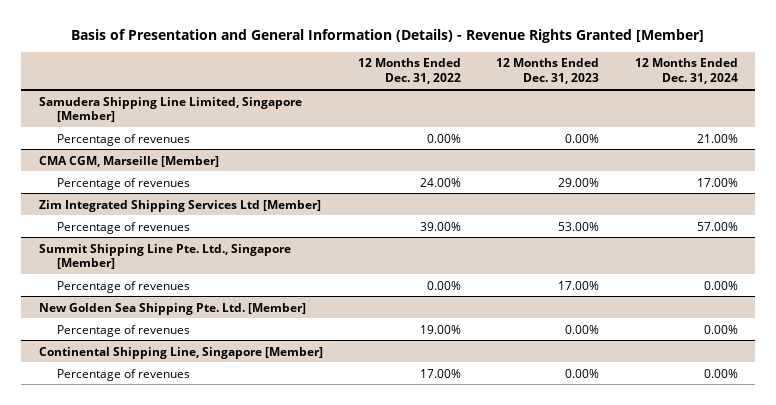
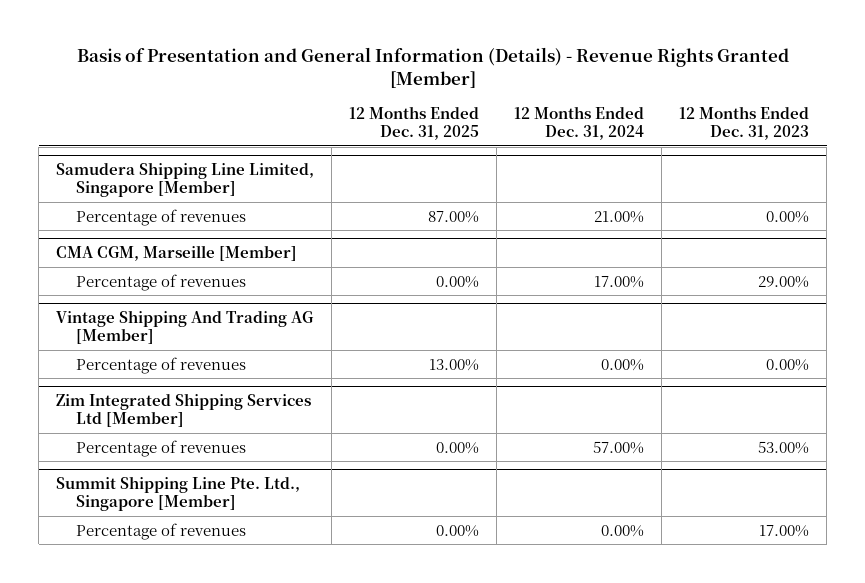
[357,58,461,85] 12 Months Ended Dec. 31, 2022 -> none
none -> [349,106,480,140] 12 Months Ended Dec. 31, 2025
none -> [56,310,315,345] Vintage Shipping And Trading AG [Member]
none -> [75,356,246,374] Percentage of revenues
[38,302,306,315] New Golden Sea Shipping Pte. Ltd. [Member] -> none
[57,324,191,337] Percentage of revenues -> none
[38,346,323,359] Continental Shipping Line, Singapore [Member] -> none
[57,368,191,381] Percentage of revenues -> none

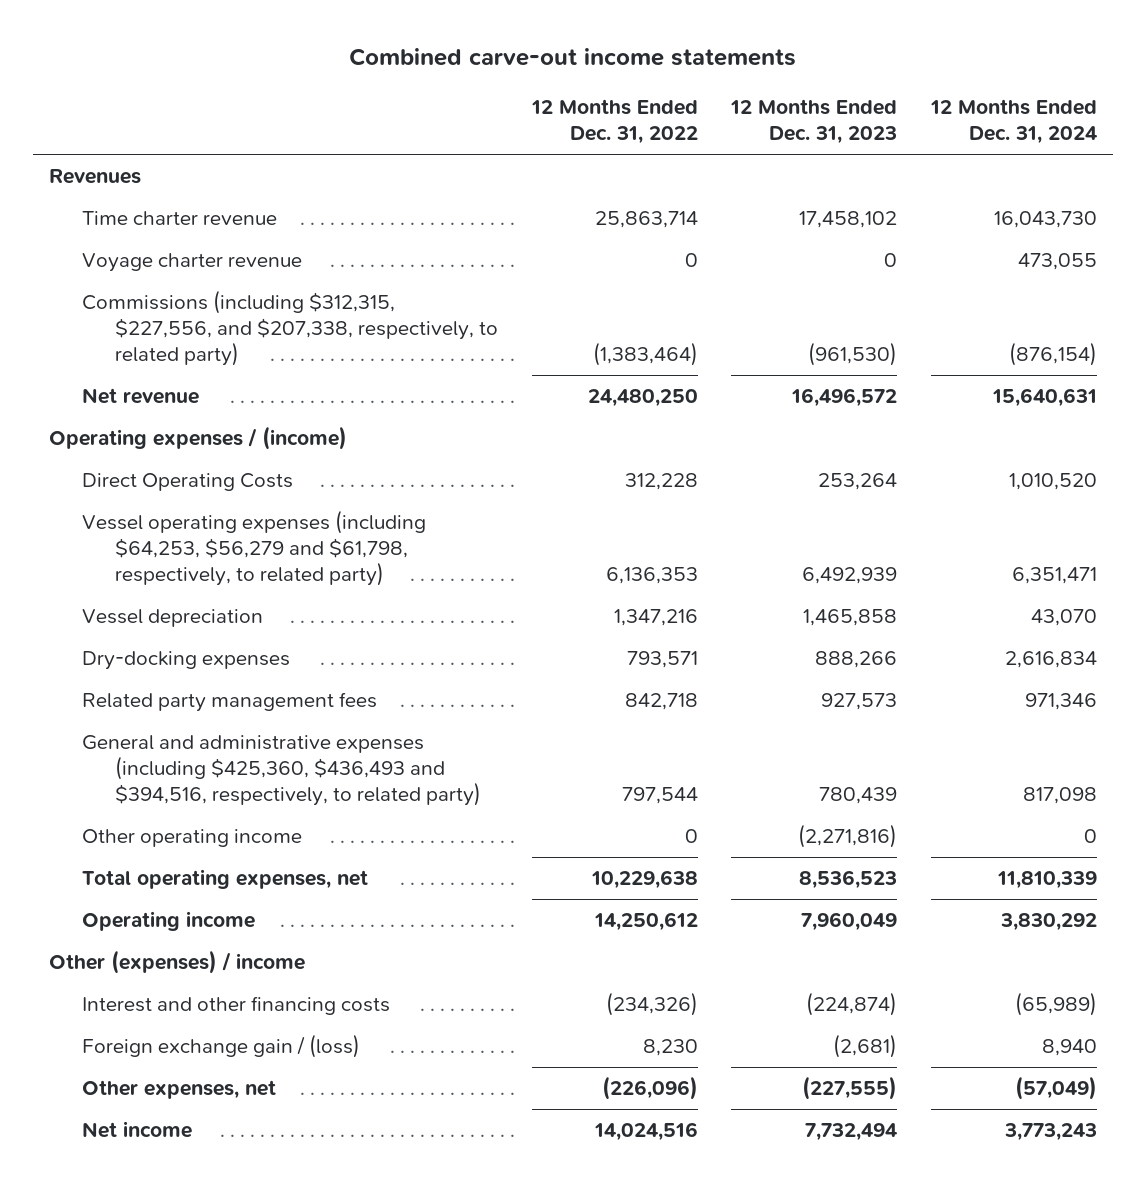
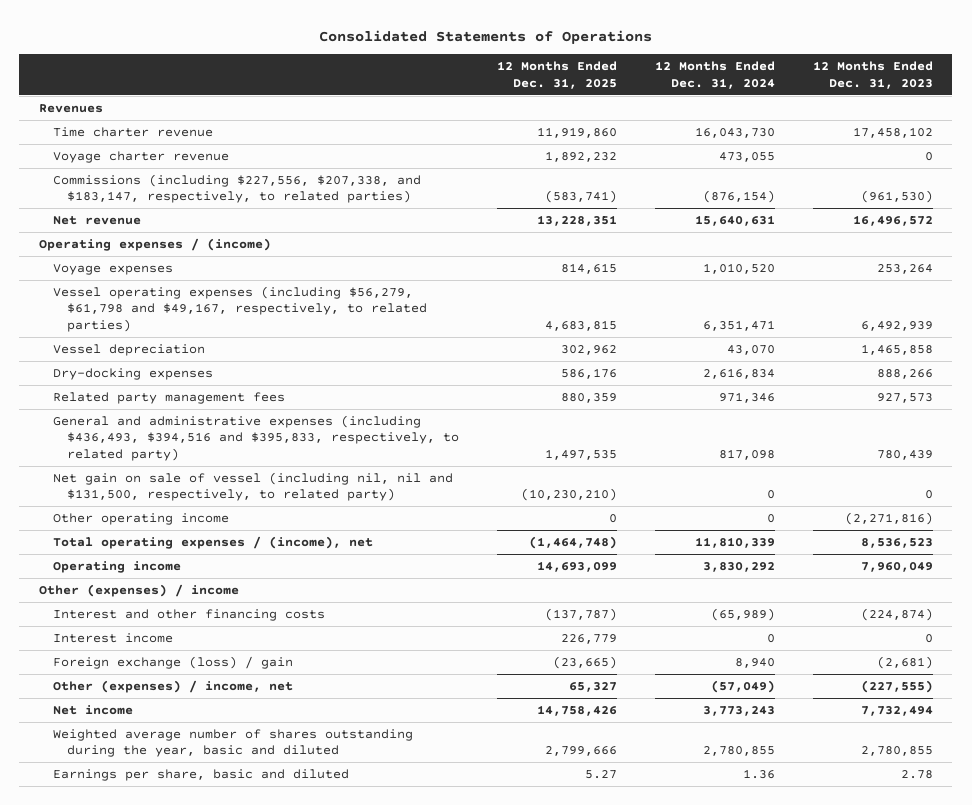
[348,48,796,67] Combined carve-out income statements -> [318,29,652,44] Consolidated Statements of Operations
[530,99,698,145] 12 Months Ended Dec. 31, 2022 -> none
none -> [496,61,617,89] 12 Months Ended Dec. 31, 2025
[82,289,499,367] Commissions (including $312,315, $227,556, and $207,338, respectively, to related party) -> [52,174,421,204] Commissions (including $227,556, $207,338, and $183,147, respectively, to related parties)
[82,472,294,491] Direct Operating Costs -> [52,264,173,276] Voyage expenses
[82,509,427,587] Vessel operating expenses (including $64,253, $56,279 and $61,798, respectively, to related party) -> [52,286,427,332] Vessel operating expenses (including $56,279, $61,798 and $49,167, respectively, to related parties)
[82,734,482,807] General and administrative expenses (including $425,360, $436,493 and $394,516, respectively, to related party) -> [52,415,459,461] General and administrative expenses (including $436,493, $394,516 and $395,833, respectively, to related party)
none -> [52,472,453,502] Net gain on sale of vessel (including nil, nil and $131,500, respectively, to related party)
[82,868,369,889] Total operating expenses, net -> [52,536,373,550] Total operating expenses / (income), net
none -> [52,633,173,644] Interest income
[82,1033,361,1058] Foreign exchange gain / (loss) -> [52,656,293,670] Foreign exchange (loss) / gain
[82,1079,277,1099] Other expenses, net -> [52,680,293,694] Other (expenses) / income, net
none -> [52,729,413,758] Weighted average number of shares outstanding during the year, basic and diluted
none -> [52,769,349,782] Earnings per share, basic and diluted

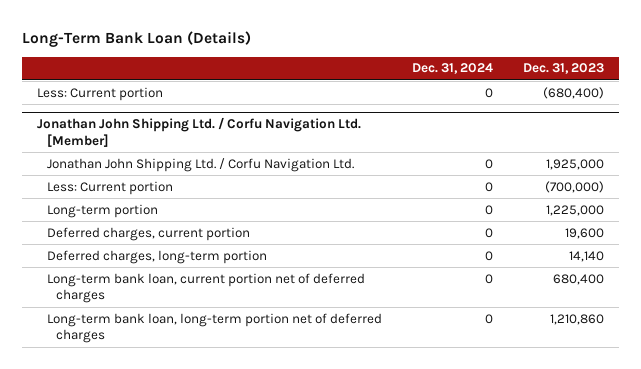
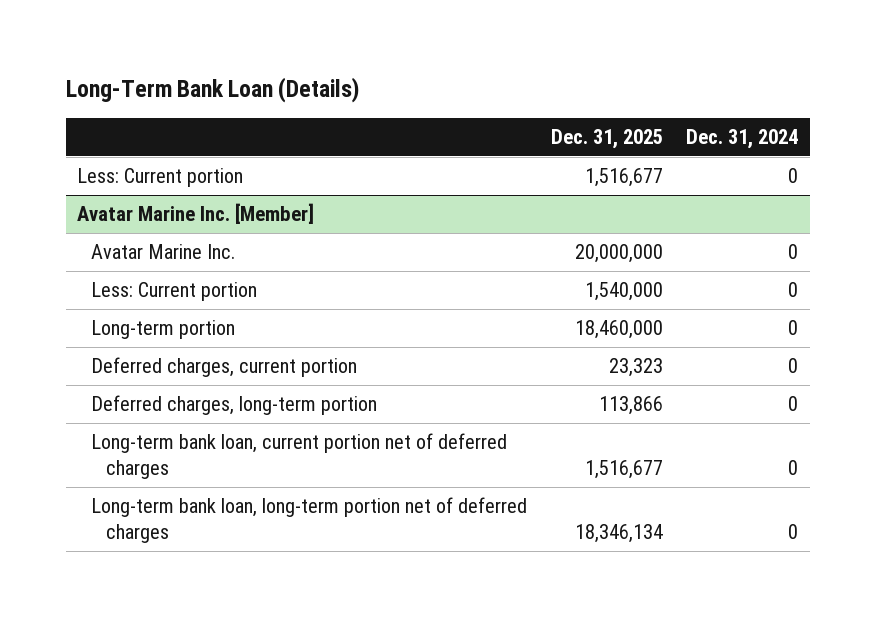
[522,63,604,75] Dec. 31, 2023 -> none
none -> [550,128,663,149] Dec. 31, 2025
[37,117,362,147] Jonathan John Shipping Ltd. / Corfu Navigation Ltd. [Member] -> none
none -> [77,203,315,225] Avatar Marine Inc. [Member]
[46,157,354,172] Jonathan John Shipping Ltd. / Corfu Navigation Ltd. -> [91,244,236,260] Avatar Marine Inc.

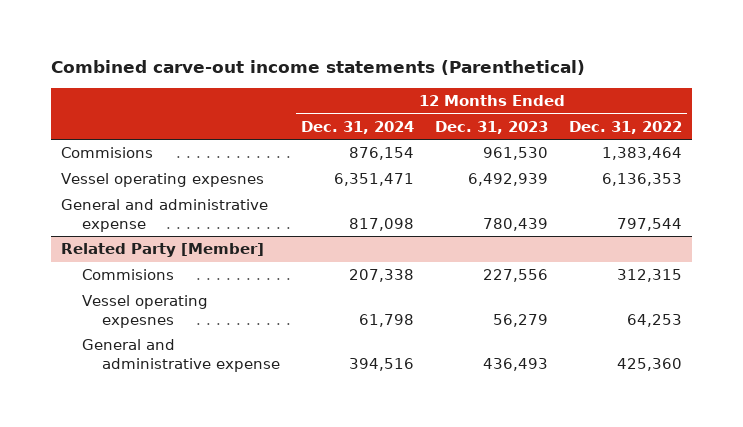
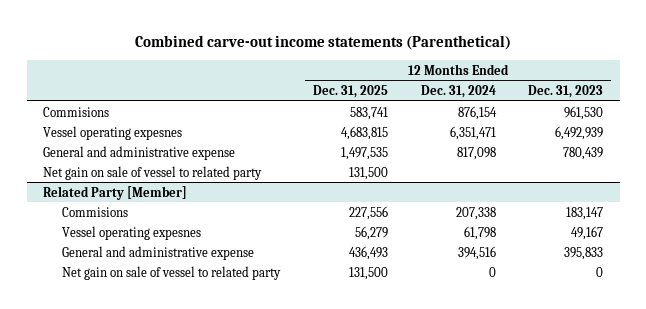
[568,120,682,134] Dec. 31, 2022 -> none
none -> [312,85,388,99] Dec. 31, 2025
none -> [42,165,262,180] Net gain on sale of vessel to related party
[483,269,549,283] 227,556 -> [566,206,604,220] 183,147
[493,313,549,327] 56,279 -> [571,225,604,240] 49,167
[483,357,549,371] 436,493 -> [564,246,604,260] 395,833
none -> [62,265,282,280] Net gain on sale of vessel to related party

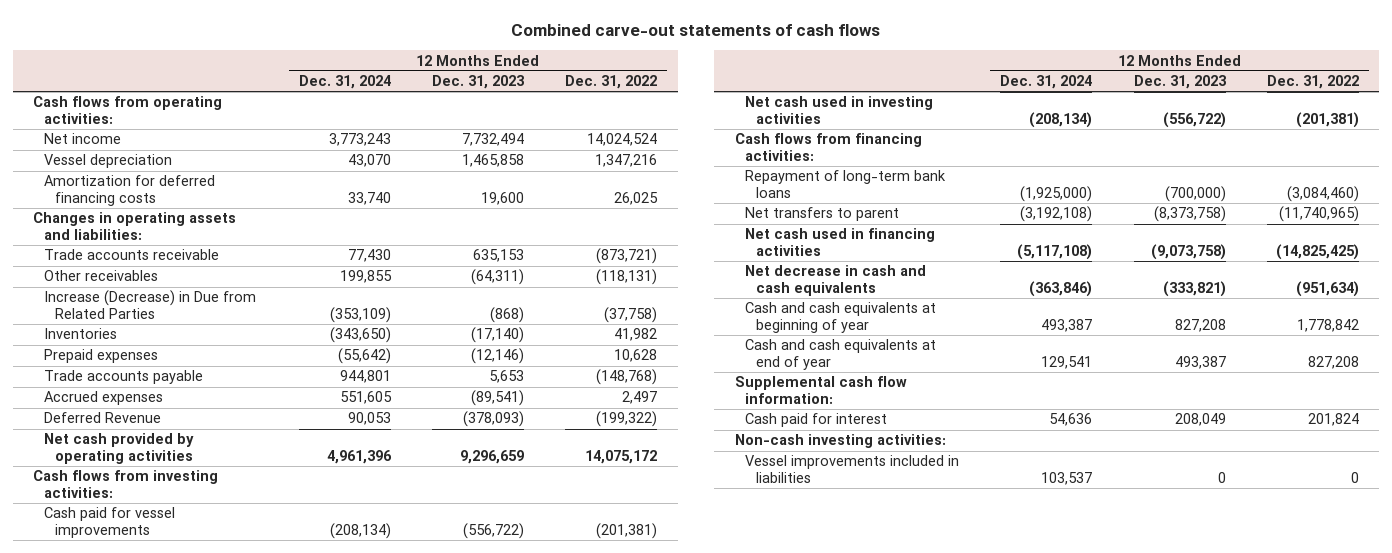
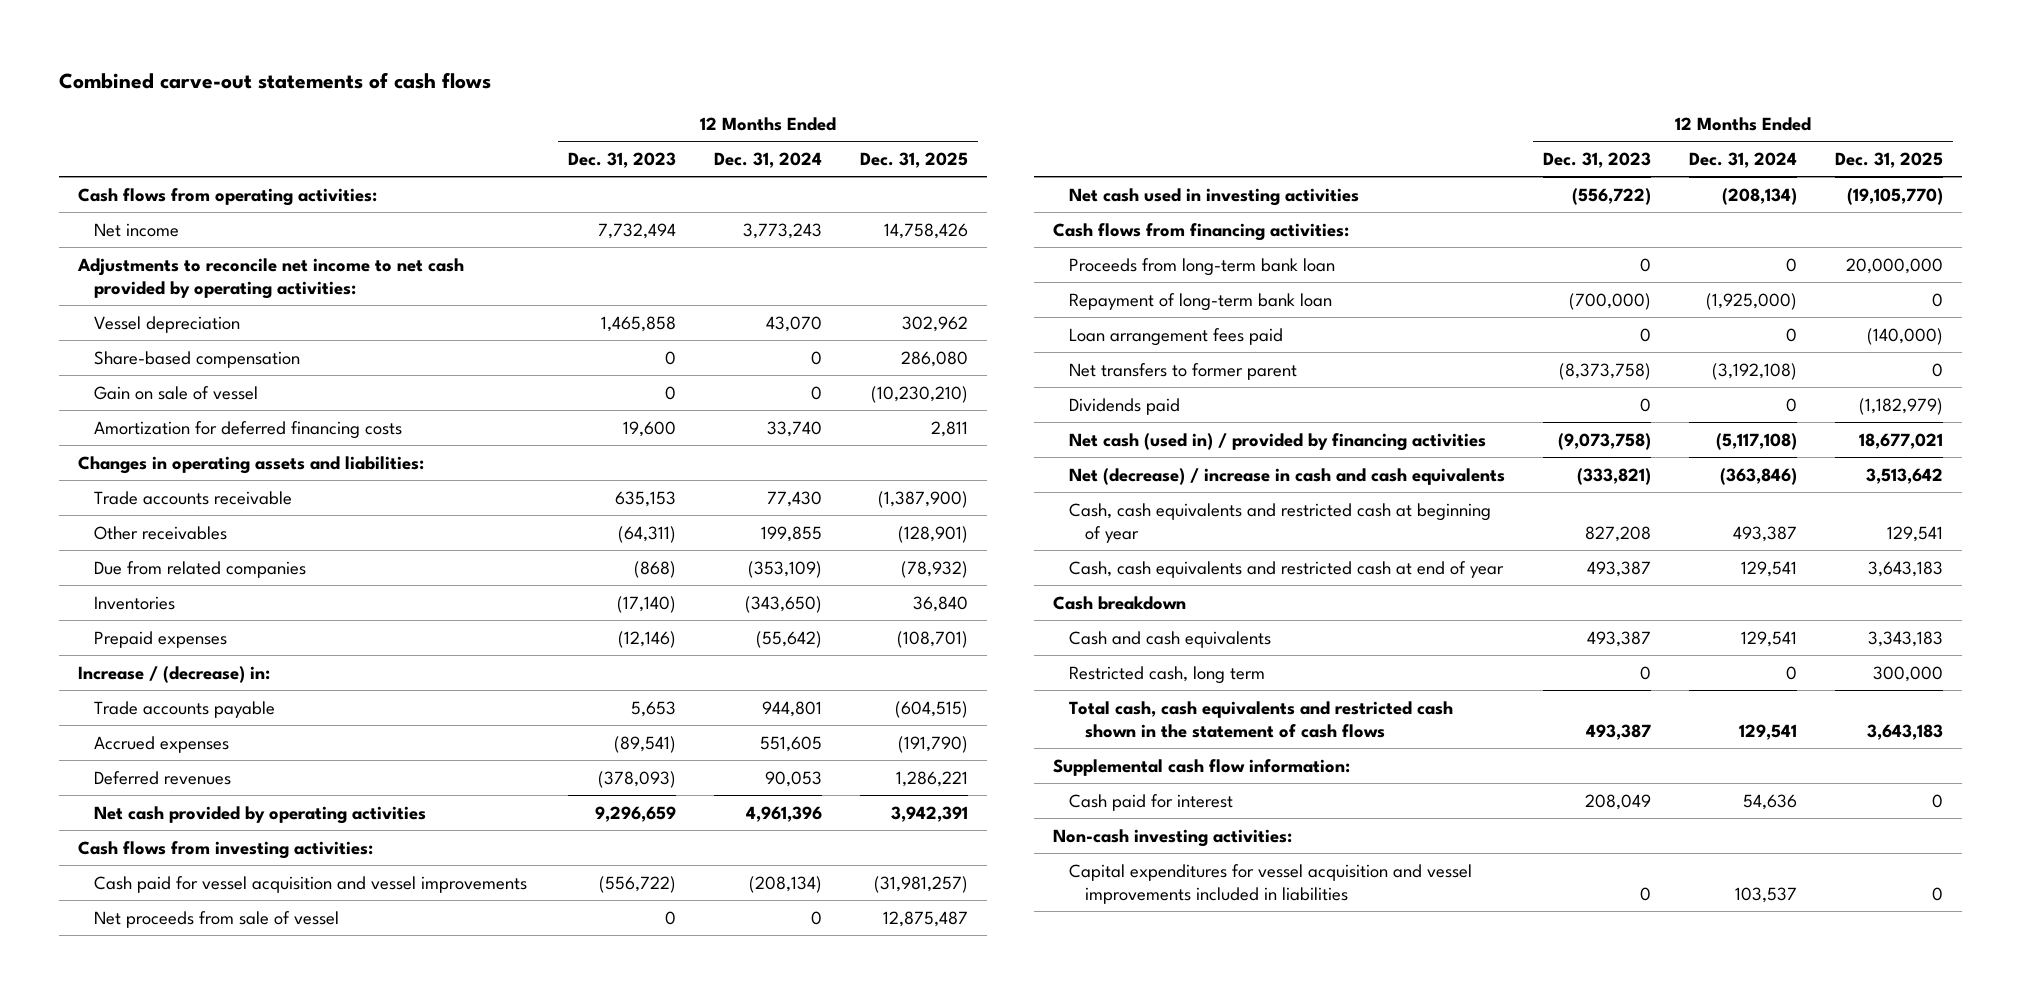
[565,75,658,90] Dec. 31, 2022 -> none
none -> [860,152,969,169] Dec. 31, 2025
none -> [77,257,465,299] Adjustments to reconcile net income to net cash provided by operating activities:
none -> [93,350,300,368] Share-based compensation
none -> [93,385,258,400] Gain on sale of vessel
[43,290,256,320] Increase (Decrease) in Due from Related Parties -> [93,560,306,578] Due from related companies
none -> [78,665,271,683] Increase / (decrease) in:
[43,412,161,424] Deferred Revenue -> [93,770,231,785] Deferred revenues
[43,507,175,539] Cash paid for vessel improvements -> [93,875,527,893] Cash paid for vessel acquisition and vessel improvements
none -> [93,910,339,928] Net proceeds from sale of vessel
none -> [1068,257,1335,276] Proceeds from long-term bank loan
[745,170,947,199] Repayment of long-term bank loans -> [1068,292,1332,311] Repayment of long-term bank loan
none -> [1068,327,1283,346] Loan arrangement fees paid
[745,207,900,222] Net transfers to parent -> [1068,362,1297,380] Net transfers to former parent
none -> [1068,397,1180,415] Dividends paid
[745,228,936,257] Net cash used in financing activities -> [1068,432,1486,451] Net cash (used in) / provided by financing activities
[745,265,927,297] Net decrease in cash and cash equivalents -> [1068,467,1505,485] Net (decrease) / increase in cash and cash equivalents
[745,302,937,334] Cash and cash equivalents at beginning of year -> [1068,502,1491,543] Cash, cash equivalents and restricted cash at beginning of year
[745,339,937,371] Cash and cash equivalents at end of year -> [1068,560,1504,578] Cash, cash equivalents and restricted cash at end of year
none -> [1052,595,1186,610] Cash breakdown
none -> [1068,630,1271,648] Cash and cash equivalents
none -> [1068,665,1265,684] Restricted cash, long term
none -> [1068,700,1453,738] Total cash, cash equivalents and restricted cash shown in the statement of cash flows
[745,455,960,484] Vessel improvements included in liabilities -> [1068,863,1472,904] Capital expenditures for vessel acquisition and vessel improvements included in liabilities

